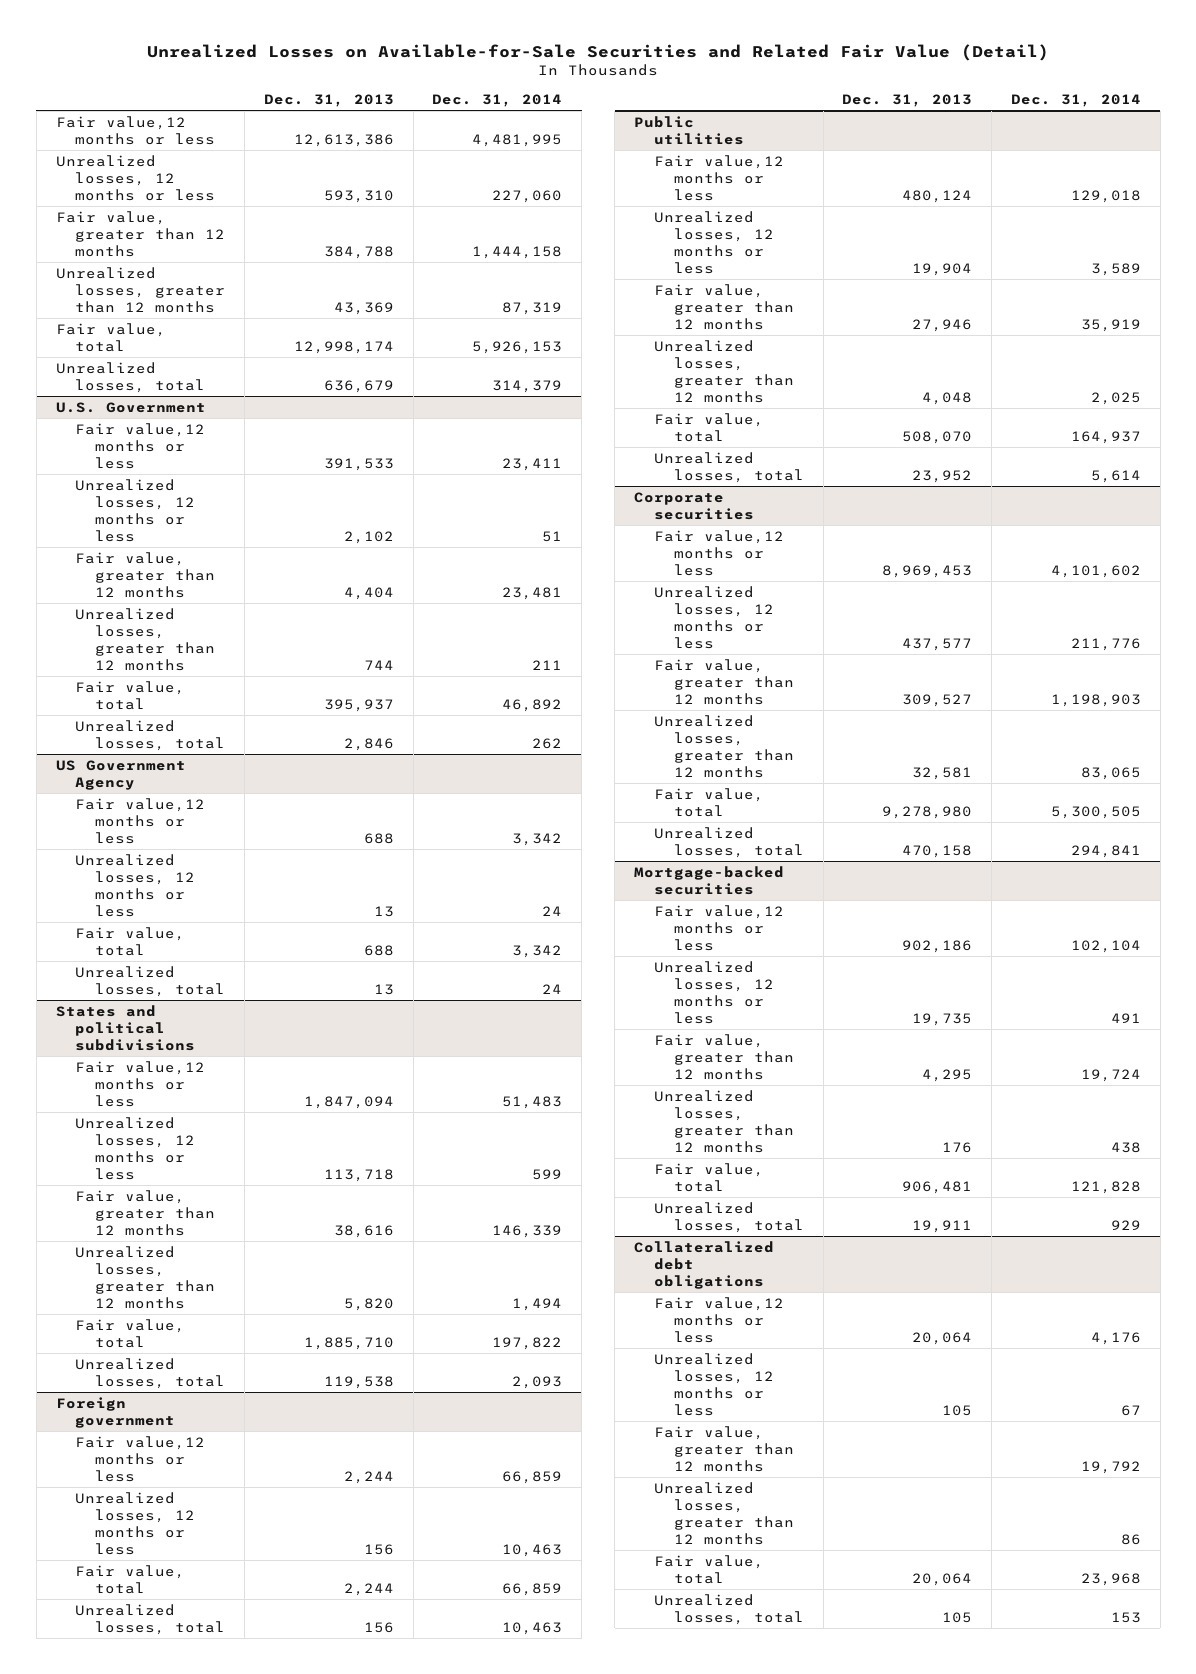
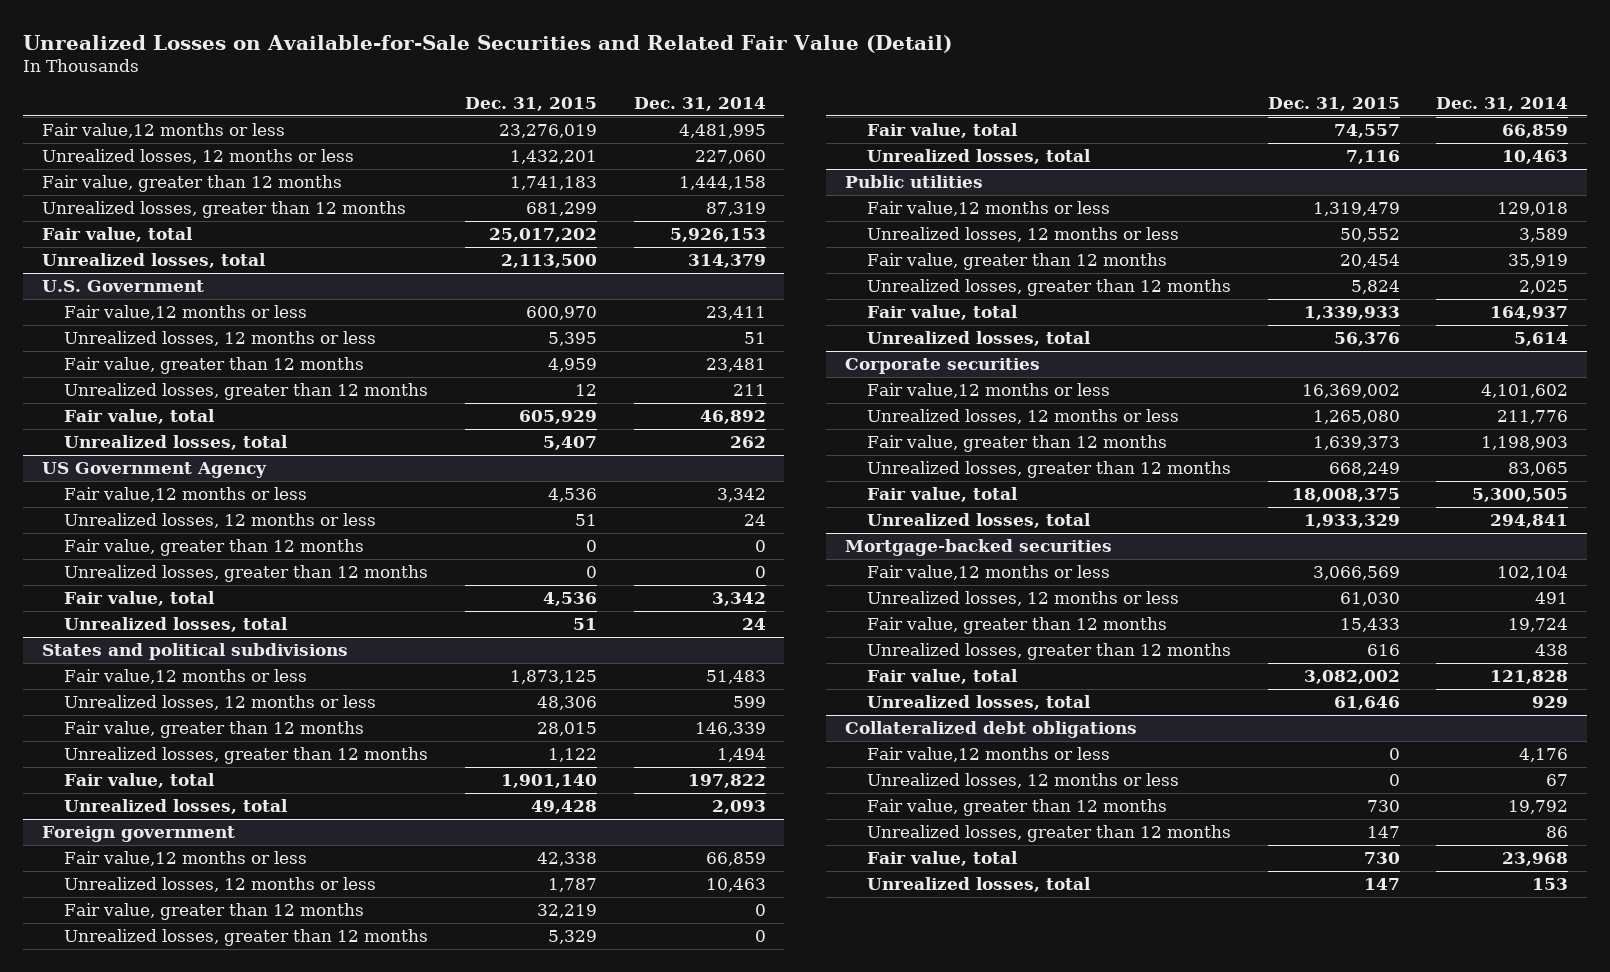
[263,94,394,108] Dec. 31, 2013 -> none
none -> [464,96,597,111] Dec. 31, 2015
none -> [63,539,364,557] Fair value, greater than 12 months
none -> [63,565,428,583] Unrealized losses, greater than 12 months
none -> [63,903,364,921] Fair value, greater than 12 months
none -> [63,929,428,947] Unrealized losses, greater than 12 months

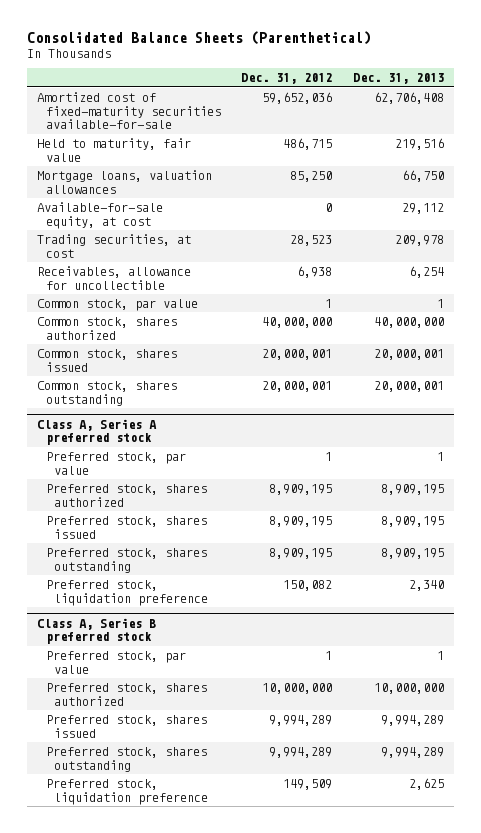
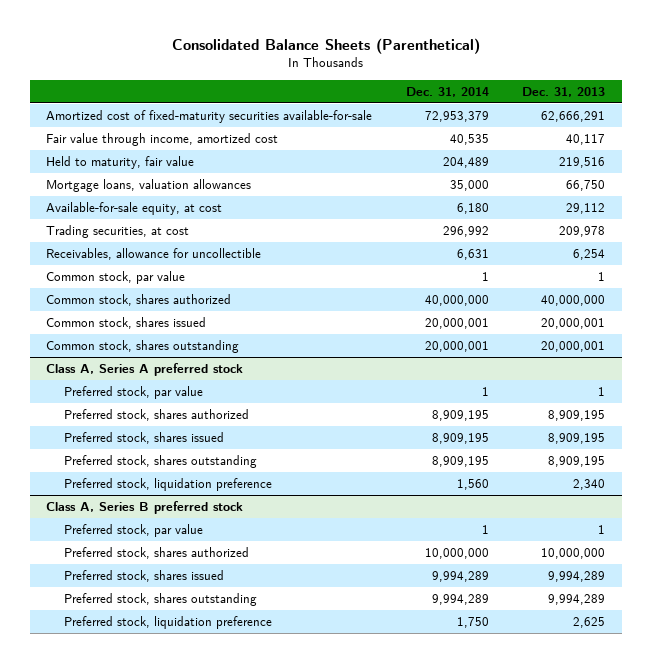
[241,73,333,85] Dec. 31, 2012 -> none
none -> [405,86,489,97] Dec. 31, 2014
[373,92,444,105] 62,706,408 -> [541,110,606,122] 62,666,291
none -> [46,132,279,146] Fair value through income, amortized cost

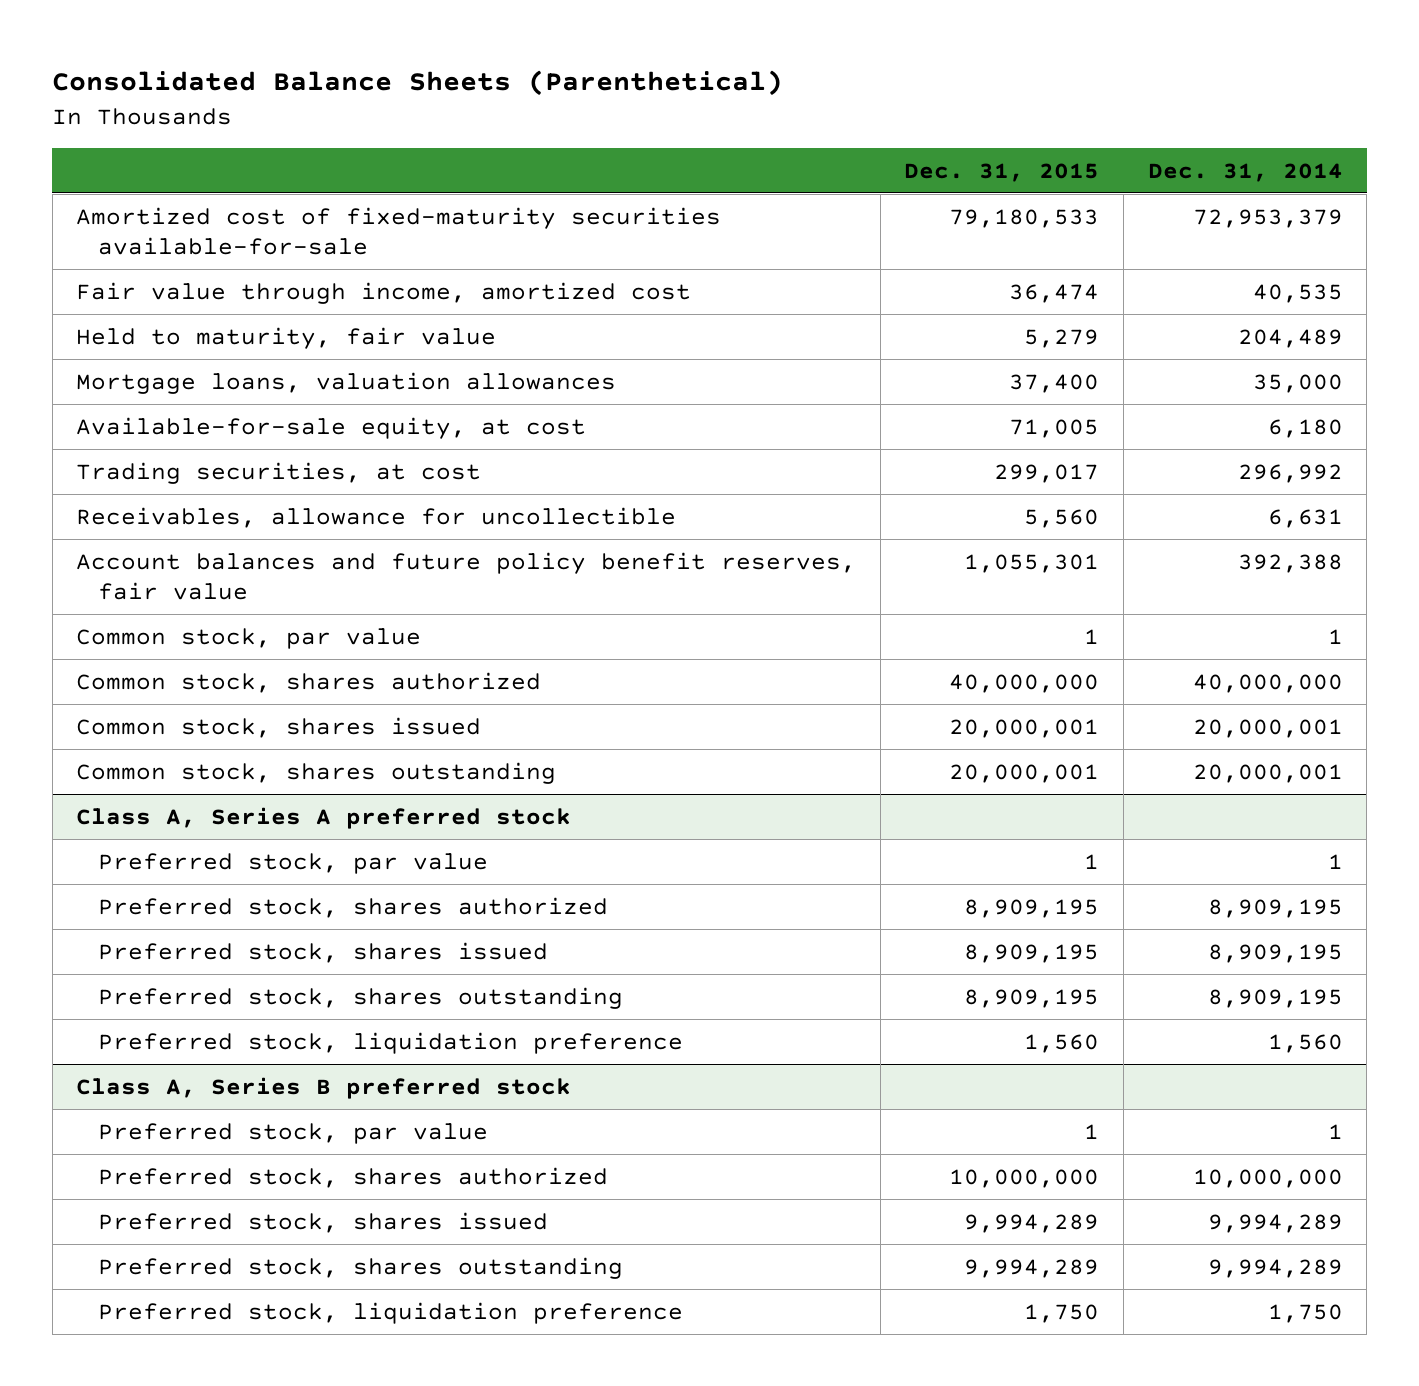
[522,86,606,97] Dec. 31, 2013 -> none
none -> [904,162,1100,182] Dec. 31, 2015
none -> [76,551,857,601] Account balances and future policy benefit reserves, fair value

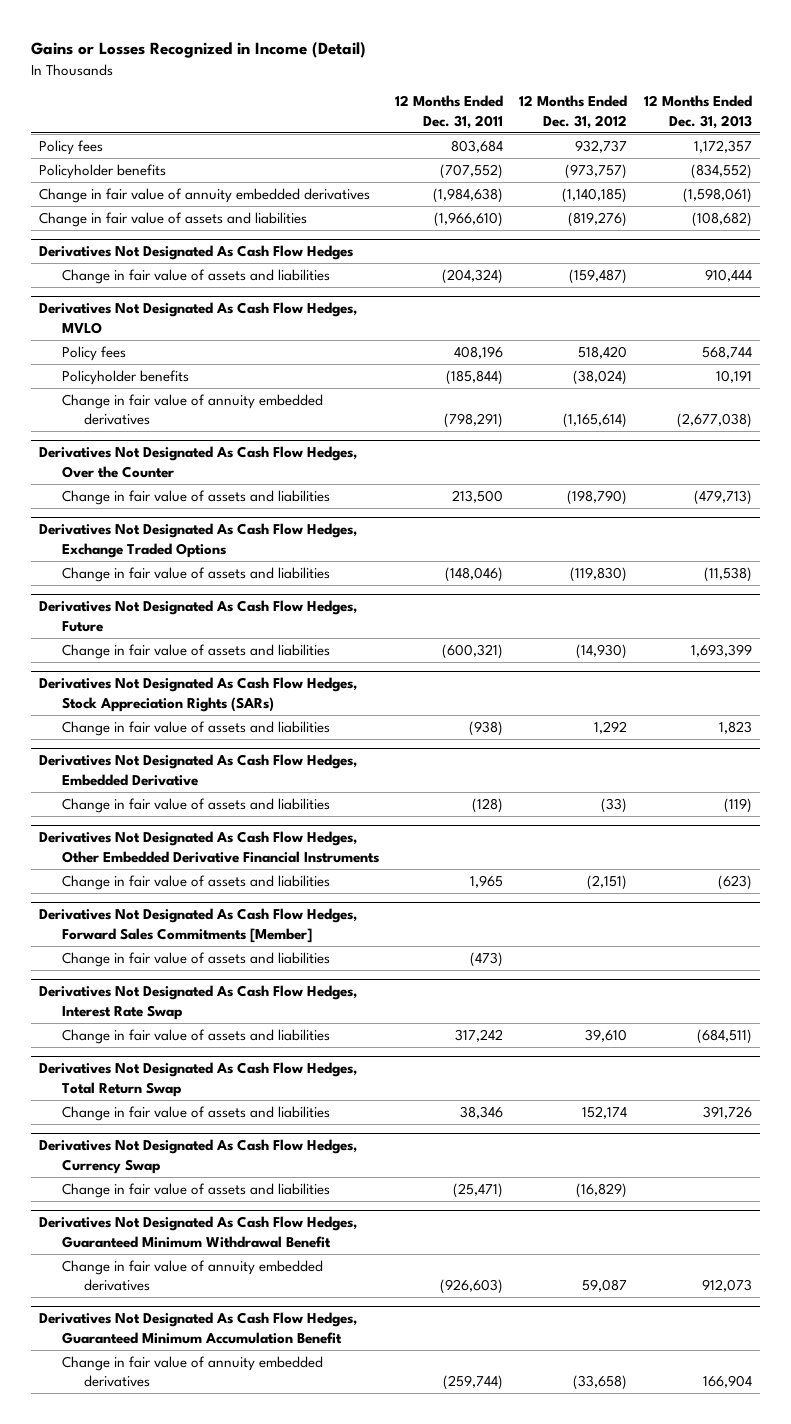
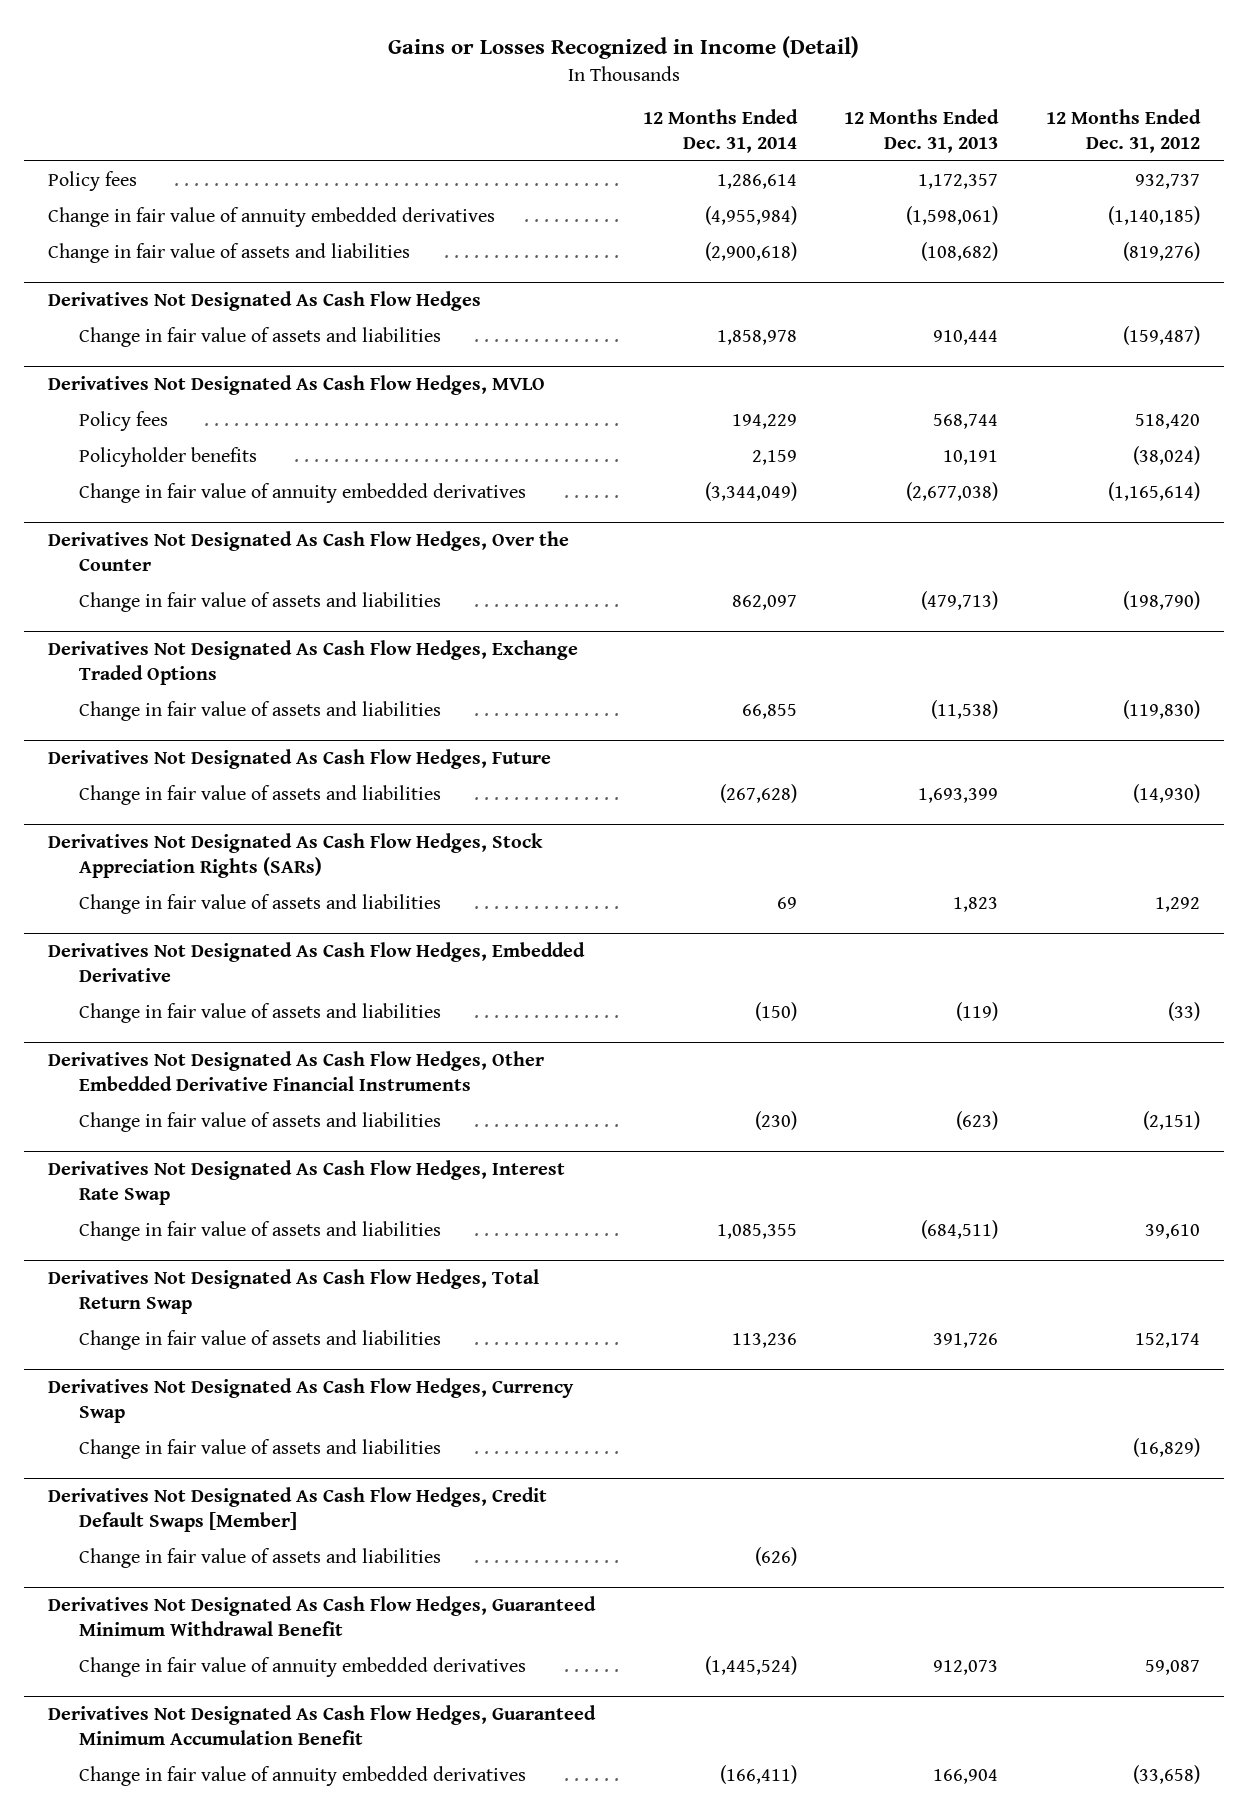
[395,95,504,129] 12 Months Ended Dec. 31, 2011 -> none
none -> [642,108,798,153] 12 Months Ended Dec. 31, 2014
[39,163,167,179] Policyholder benefits -> none
[39,908,358,943] Derivatives Not Designated As Cash Flow Hedges, Forward Sales Commitments [Member] -> none
[61,951,330,967] Change in fair value of assets and liabilities -> none
none -> [47,1487,547,1533] Derivatives Not Designated As Cash Flow Hedges, Credit Default Swaps [Member]
none -> [78,1547,441,1568] Change in fair value of assets and liabilities

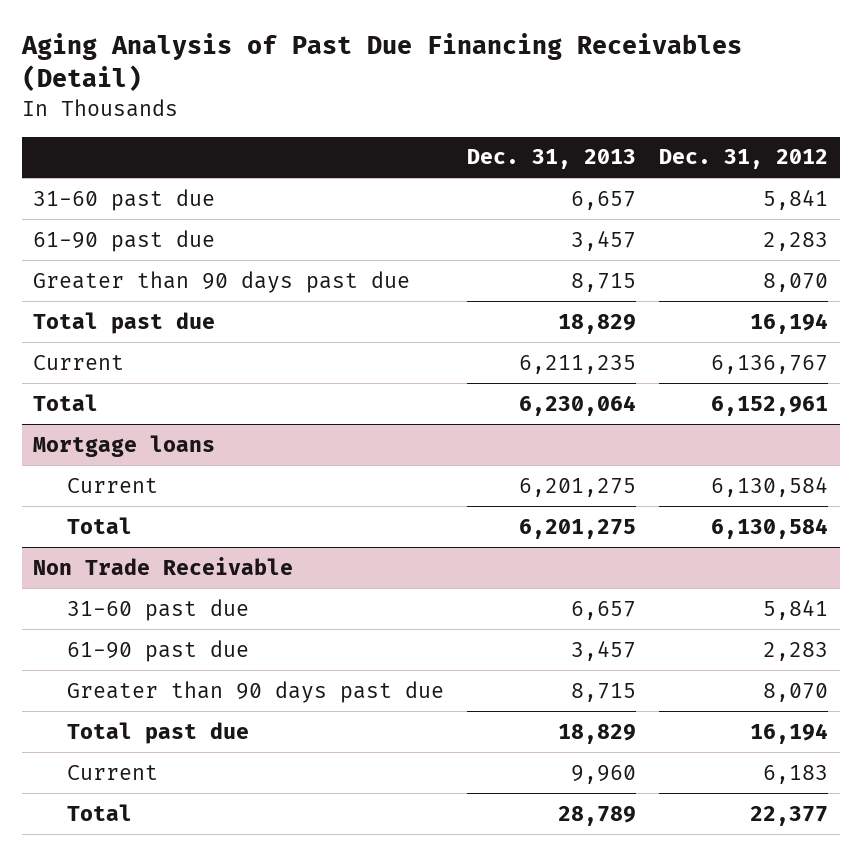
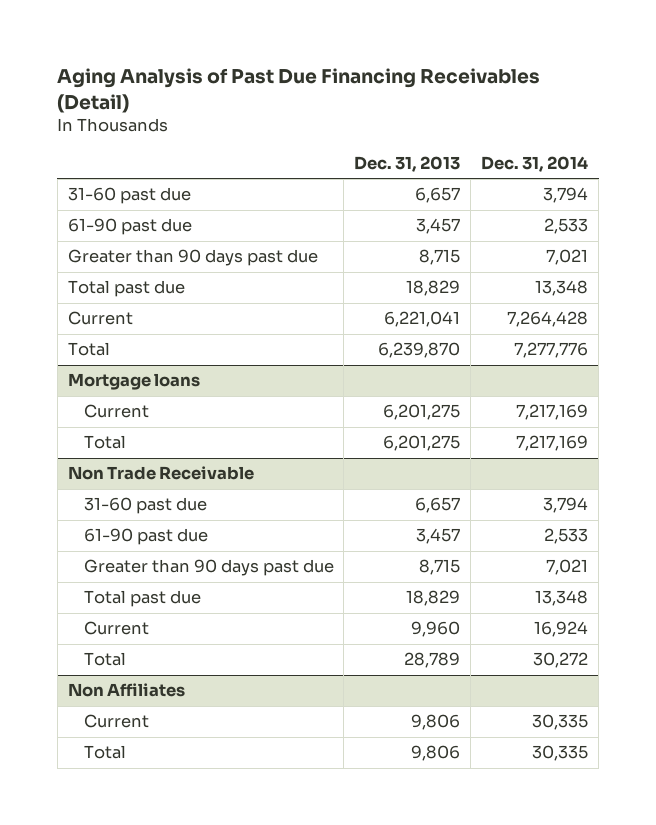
[659,149,829,170] Dec. 31, 2012 -> none
none -> [481,156,589,173] Dec. 31, 2014
[518,354,636,374] 6,211,235 -> [384,311,461,328] 6,221,041
[518,394,636,416] 6,230,064 -> [378,342,461,359] 6,239,870
none -> [67,683,185,698] Non Affiliates
none -> [83,714,149,729] Current
none -> [83,745,126,760] Total

